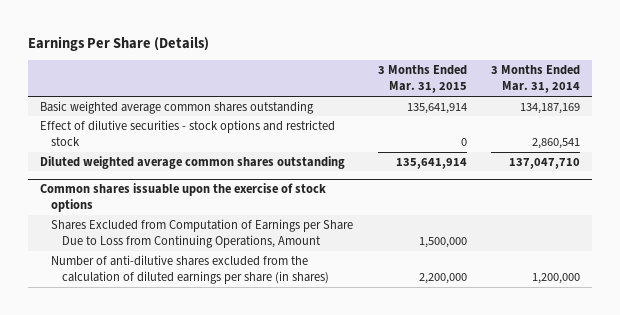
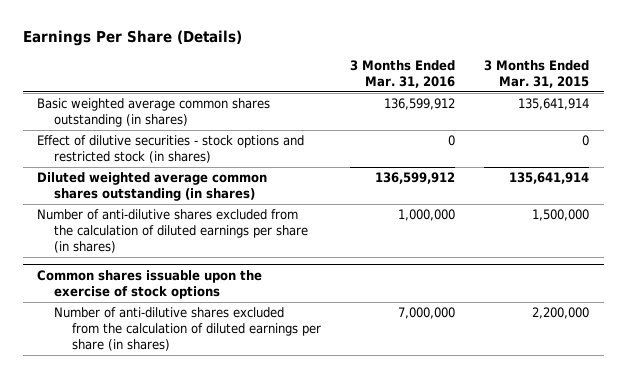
[490,65,580,94] 3 Months Ended Mar. 31, 2014 -> none
none -> [349,59,455,88] 3 Months Ended Mar. 31, 2016
[40,100,315,114] Basic weighted average common shares outstanding -> [37,98,271,127] Basic weighted average common shares outstanding (in shares)
[40,119,336,147] Effect of dilutive securities - stock options and restricted stock -> [37,135,305,163] Effect of dilutive securities - stock options and restricted stock (in shares)
[40,155,346,169] Diluted weighted average common shares outstanding -> [37,172,268,201] Diluted weighted average common shares outstanding (in shares)
none -> [37,209,309,253] Number of anti-dilutive shares excluded from the calculation of diluted earnings per share (in shares)
[51,218,354,249] Shares Excluded from Computation of Earnings per Share Due to Loss from Continuing Operations, Amount -> none

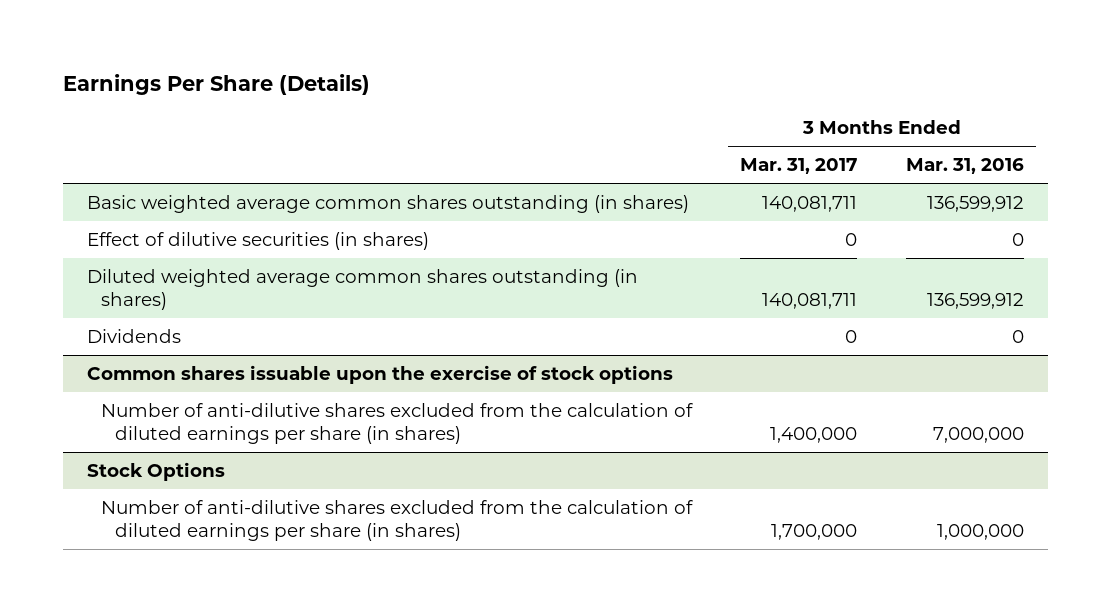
[484,59,590,88] 3 Months Ended Mar. 31, 2015 -> none
none -> [740,158,858,175] Mar. 31, 2017
[37,135,305,163] Effect of dilutive securities - stock options and restricted stock (in shares) -> [86,231,429,250] Effect of dilutive securities (in shares)
[37,209,309,253] Number of anti-dilutive shares excluded from the calculation of diluted earnings per share (in shares) -> none
none -> [86,328,181,343] Dividends
none -> [86,461,225,481] Stock Options
none -> [100,499,693,542] Number of anti-dilutive shares excluded from the calculation of diluted earnings per share (in shares)

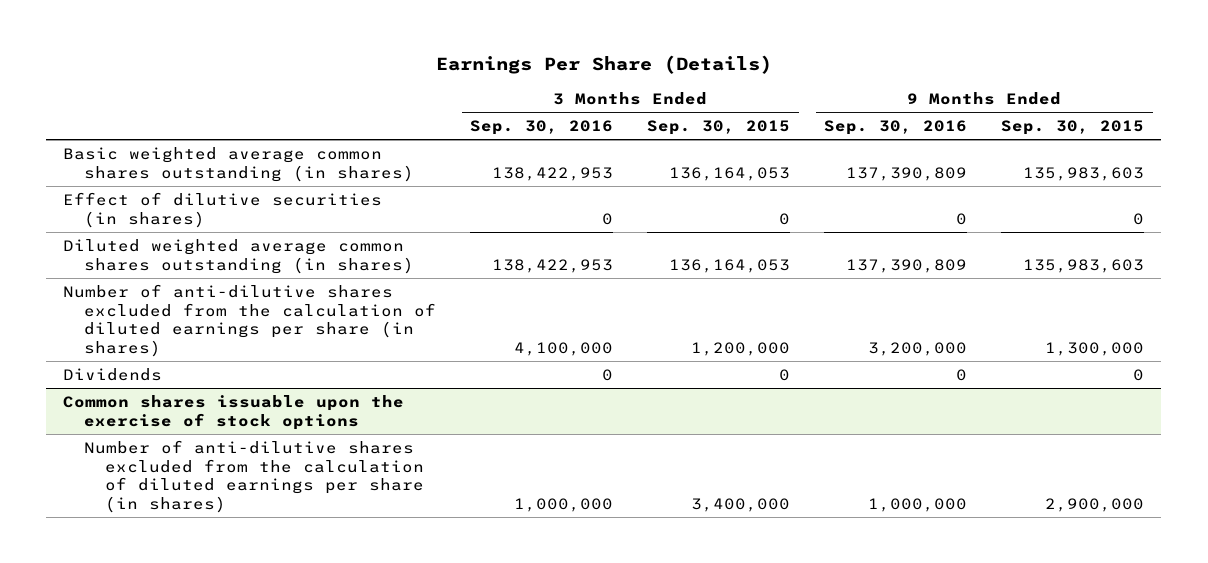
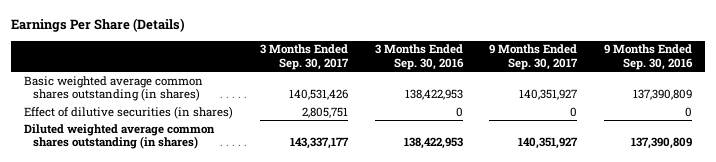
[647,120,791,136] Sep. 30, 2015 -> none
[1001,120,1145,136] Sep. 30, 2015 -> none
none -> [260,44,350,70] 3 Months Ended Sep. 30, 2017
none -> [489,44,579,70] 9 Months Ended Sep. 30, 2017
[63,283,437,357] Number of anti-dilutive shares excluded from the calculation of diluted earnings per share (in shares) -> none
[63,367,163,381] Dividends -> none
[63,394,405,430] Common shares issuable upon the exercise of stock options -> none
[84,439,424,513] Number of anti-dilutive shares excluded from the calculation of diluted earnings per share (in shares) -> none

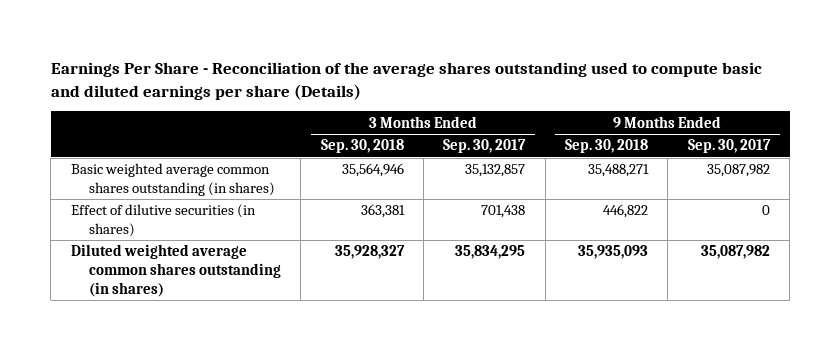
[11,18,186,33] Earnings Per Share (Details) -> [50,61,762,100] Earnings Per Share - Reconciliation of the average shares outstanding used to compute basic and diluted earnings per share (Details)
[374,44,464,70] 3 Months Ended Sep. 30, 2016 -> none
[603,44,693,70] 9 Months Ended Sep. 30, 2016 -> none
none -> [320,139,404,154] Sep. 30, 2018
none -> [565,139,649,154] Sep. 30, 2018
[289,89,349,101] 140,531,426 -> [465,164,526,178] 35,132,857
[519,89,578,101] 140,351,927 -> [706,164,770,178] 35,087,982
[302,106,349,118] 2,805,751 -> [481,205,526,219] 701,438
[290,137,350,150] 143,337,177 -> [455,245,526,260] 35,834,295
[518,137,579,150] 140,351,927 -> [700,245,770,260] 35,087,982

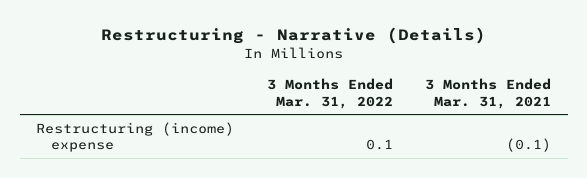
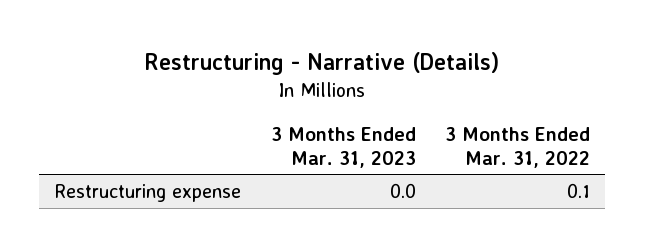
[425,78,552,109] 3 Months Ended Mar. 31, 2021 -> none
none -> [270,126,416,168] 3 Months Ended Mar. 31, 2023
[36,122,235,153] Restructuring (income) expense -> [54,184,242,203] Restructuring expense

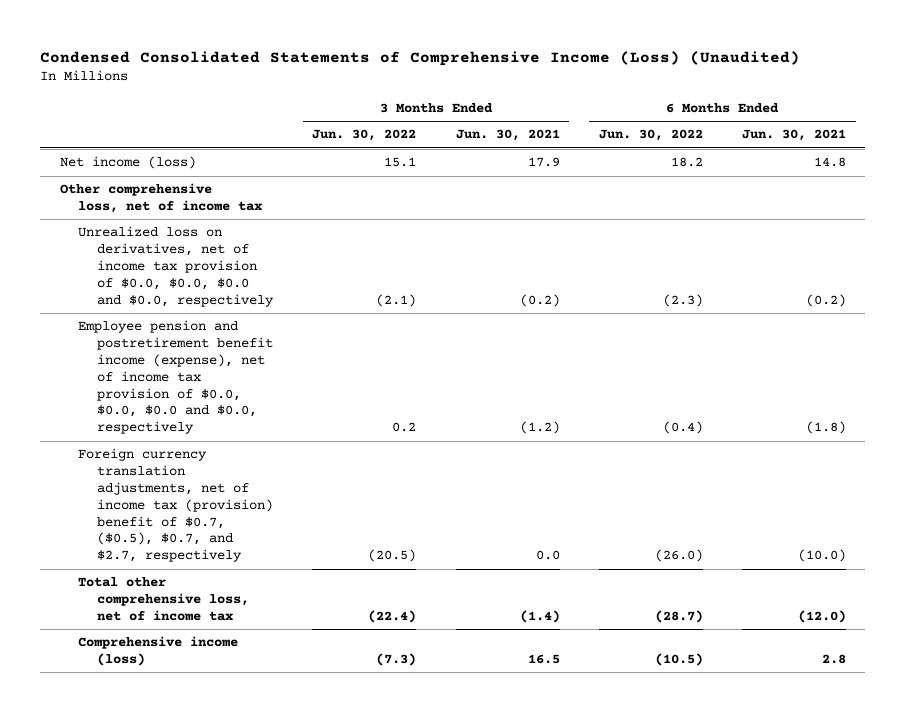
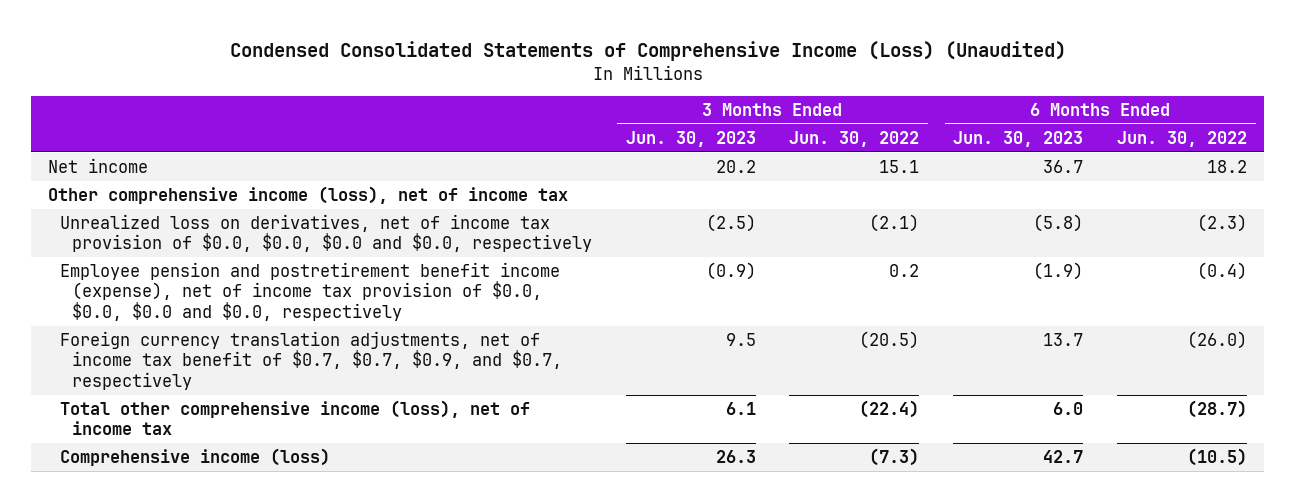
[455,129,560,142] Jun. 30, 2021 -> none
[741,129,846,142] Jun. 30, 2021 -> none
none -> [625,130,756,147] Jun. 30, 2023
none -> [953,130,1084,147] Jun. 30, 2023
[59,156,196,170] Net income (loss) -> [48,157,149,173] Net income
[59,183,263,214] Other comprehensive loss, net of income tax -> [48,185,569,204] Other comprehensive income (loss), net of income tax
[78,448,274,563] Foreign currency translation adjustments, net of income tax (provision) benefit of $0.7, ($0.5), $0.7, and $2.7, respectively -> [59,330,562,390] Foreign currency translation adjustments, net of income tax benefit of $0.7, $0.7, $0.9, and $0.7, respectively
[78,577,250,621] Total other comprehensive loss, net of income tax -> [59,399,530,436] Total other comprehensive income (loss), net of income tax

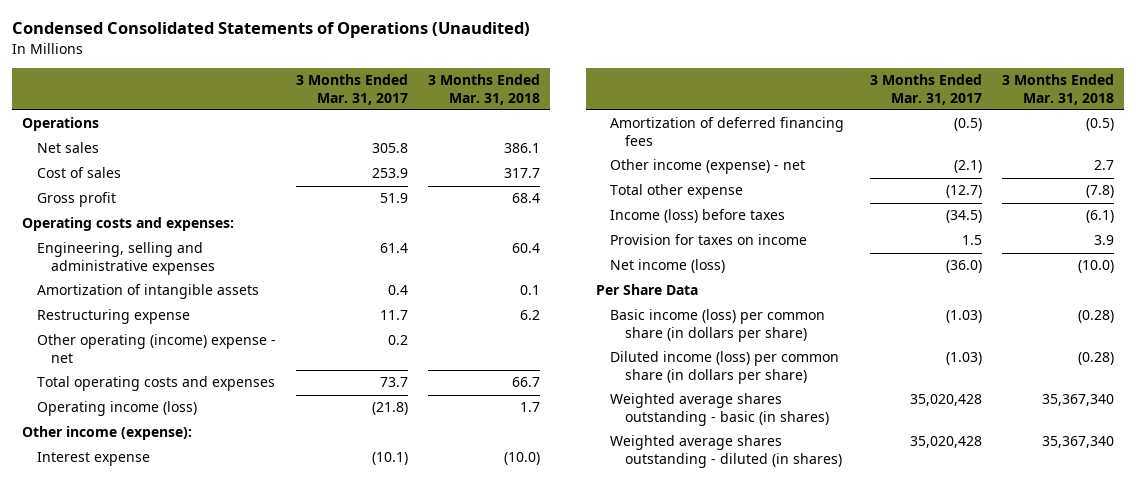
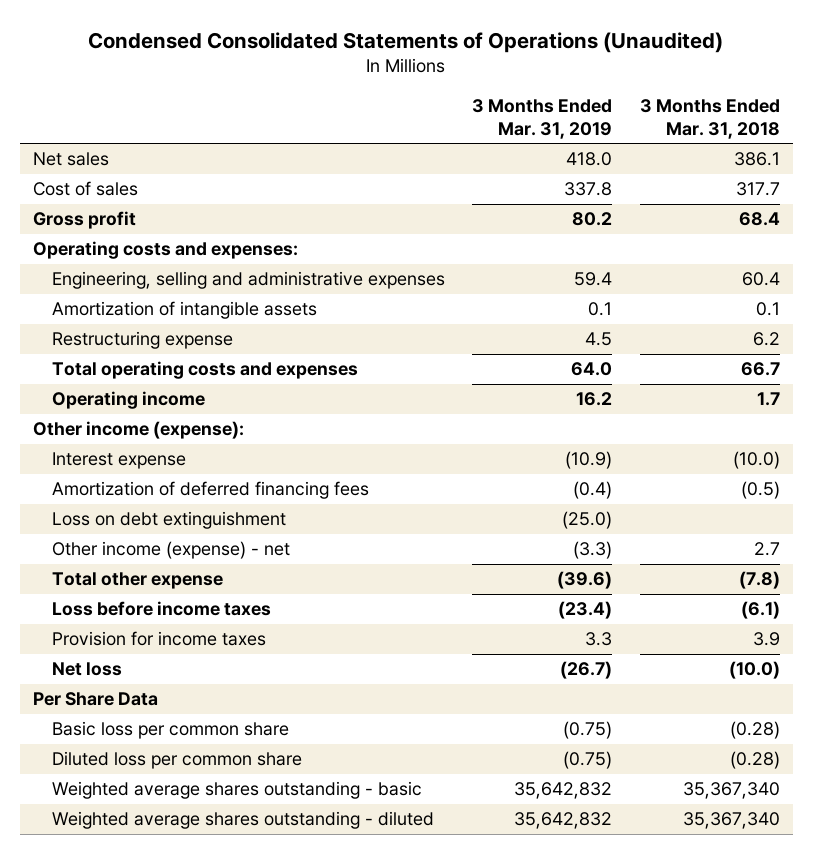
[296,74,409,105] 3 Months Ended Mar. 31, 2017 -> none
none -> [472,98,613,139] 3 Months Ended Mar. 31, 2019
[22,117,100,132] Operations -> none
[36,334,276,363] Other operating (income) expense - net -> none
[36,401,197,417] Operating income (loss) -> [51,391,205,410] Operating income
none -> [51,511,286,530] Loss on debt extinguishment
[610,209,786,224] Income (loss) before taxes -> [51,601,271,617] Loss before income taxes
[610,234,808,246] Provision for taxes on income -> [51,631,266,647] Provision for income taxes
[610,259,726,274] Net income (loss) -> [51,662,122,677] Net loss
[610,309,826,342] Basic income (loss) per common share (in dollars per share) -> [51,721,289,740] Basic loss per common share
[610,351,840,384] Diluted income (loss) per common share (in dollars per share) -> [51,751,302,770] Diluted loss per common share
[610,393,829,426] Weighted average shares outstanding - basic (in shares) -> [51,781,422,800] Weighted average shares outstanding - basic
[610,435,842,468] Weighted average shares outstanding - diluted (in shares) -> [51,811,434,830] Weighted average shares outstanding - diluted

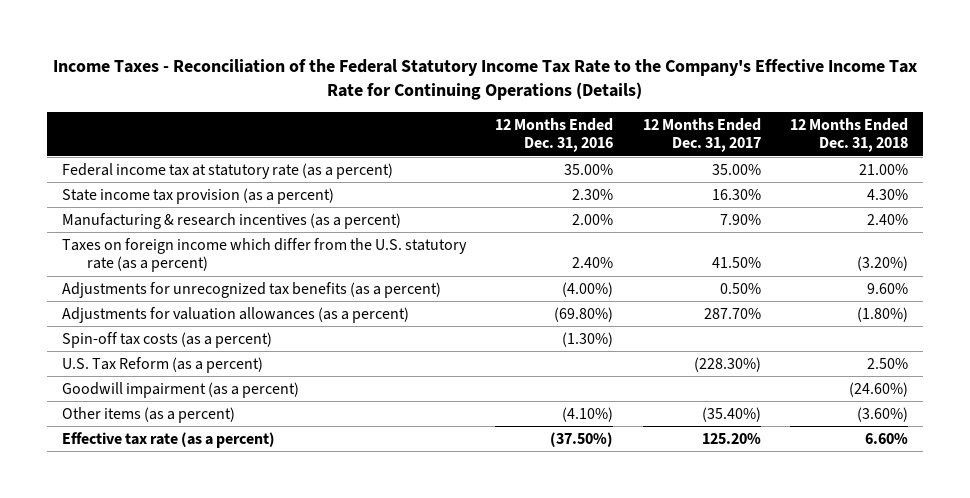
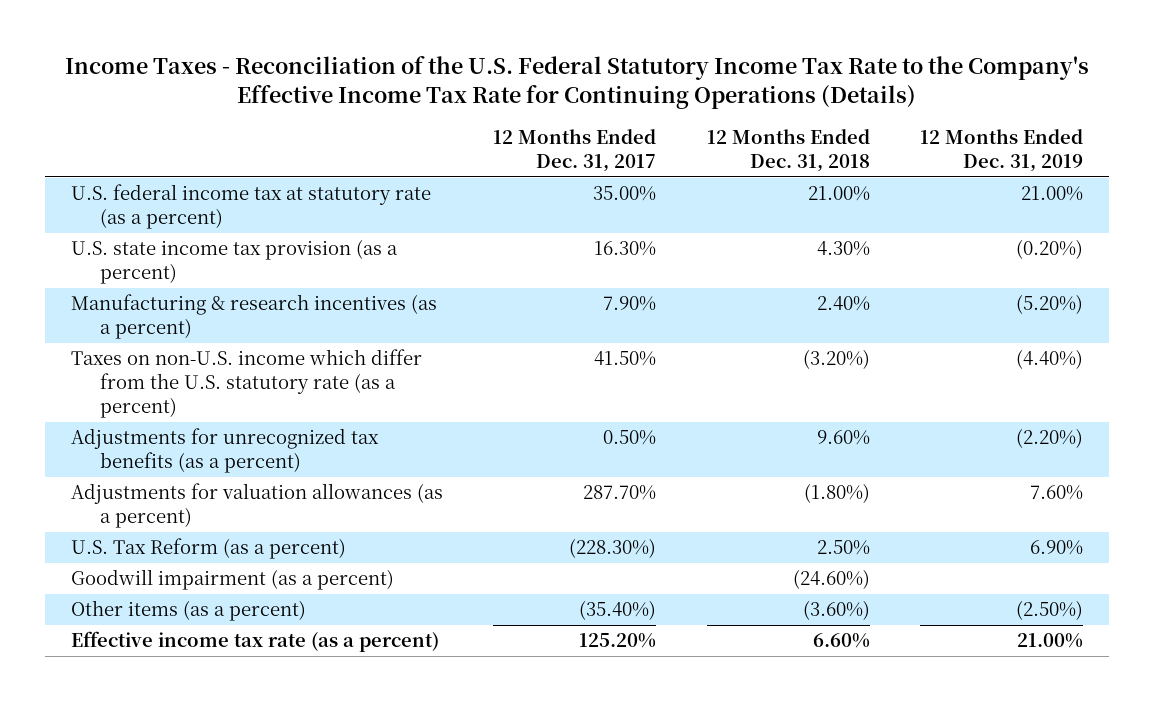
[53,58,918,101] Income Taxes - Reconciliation of the Federal Statutory Income Tax Rate to the Company's Effective Income Tax Rate for Continuing Operations (Details) -> [65,56,1090,109] Income Taxes - Reconciliation of the U.S. Federal Statutory Income Tax Rate to the Company's Effective Income Tax Rate for Continuing Operations (Details)
[495,117,614,153] 12 Months Ended Dec. 31, 2016 -> none
none -> [920,128,1084,172] 12 Months Ended Dec. 31, 2019
[62,162,394,179] Federal income tax at statutory rate (as a percent) -> [70,184,431,230] U.S. federal income tax at statutory rate (as a percent)
[62,187,335,204] State income tax provision (as a percent) -> [70,239,398,285] U.S. state income tax provision (as a percent)
[62,237,468,273] Taxes on foreign income which differ from the U.S. statutory rate (as a percent) -> [70,349,422,419] Taxes on non-U.S. income which differ from the U.S. statutory rate (as a percent)
[62,331,273,348] Spin-off tax costs (as a percent) -> none
[62,431,276,448] Effective tax rate (as a percent) -> [70,631,439,653] Effective income tax rate (as a percent)

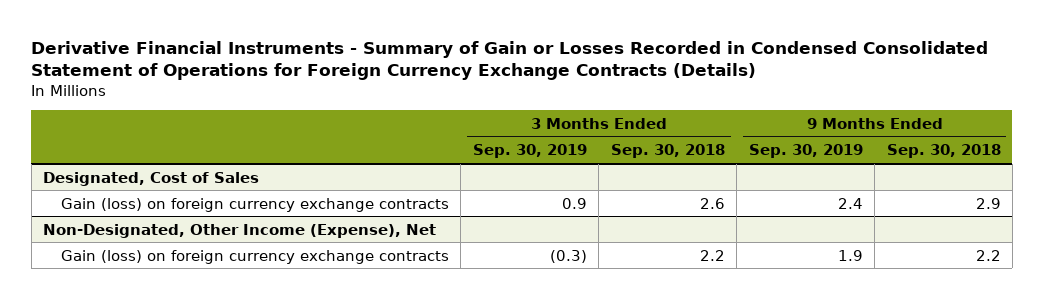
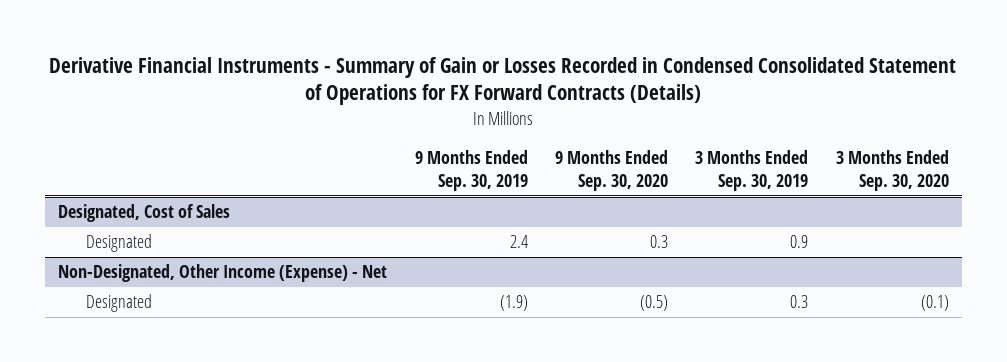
[31,40,989,81] Derivative Financial Instruments - Summary of Gain or Losses Recorded in Condensed Consolidated Statement of Operations for Foreign Currency Exchange Contracts (Details) -> [49,56,957,106] Derivative Financial Instruments - Summary of Gain or Losses Recorded in Condensed Consolidated Statement of Operations for FX Forward Contracts (Details)
[610,144,725,159] Sep. 30, 2018 -> none
[886,144,1001,159] Sep. 30, 2018 -> none
none -> [554,150,668,192] 9 Months Ended Sep. 30, 2020
none -> [835,150,949,192] 3 Months Ended Sep. 30, 2020
[60,249,449,264] Gain (loss) on foreign currency exchange contracts -> none
[60,197,449,212] Gain (loss) on foreign currency exchange contracts -> [86,234,153,253] Designated
[43,223,437,238] Non-Designated, Other Income (Expense), Net -> [58,264,388,283] Non-Designated, Other Income (Expense) - Net
none -> [86,294,153,313] Designated

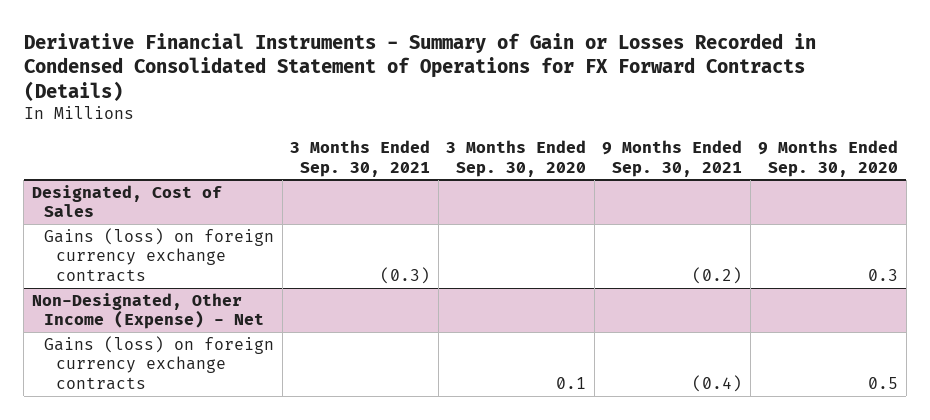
[414,150,528,192] 9 Months Ended Sep. 30, 2019 -> none
[695,150,809,192] 3 Months Ended Sep. 30, 2019 -> none
none -> [290,139,431,177] 3 Months Ended Sep. 30, 2021
none -> [602,139,743,177] 9 Months Ended Sep. 30, 2021
[86,234,153,253] Designated -> [44,227,275,283] Gains (loss) on foreign currency exchange contracts
[86,294,153,313] Designated -> none
none -> [44,335,275,391] Gains (loss) on foreign currency exchange contracts

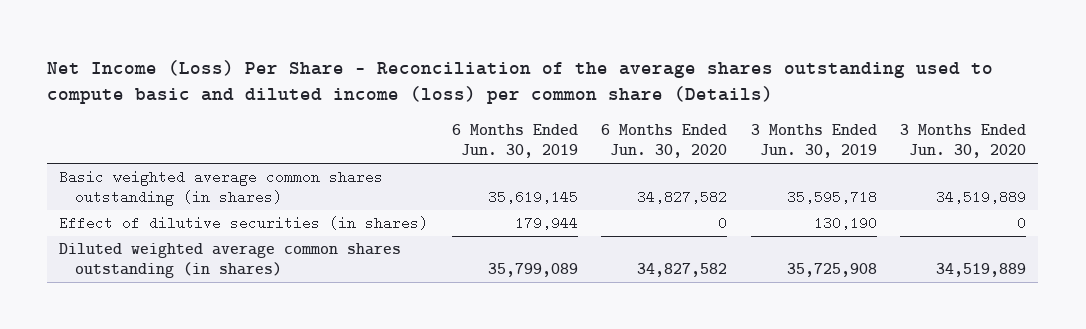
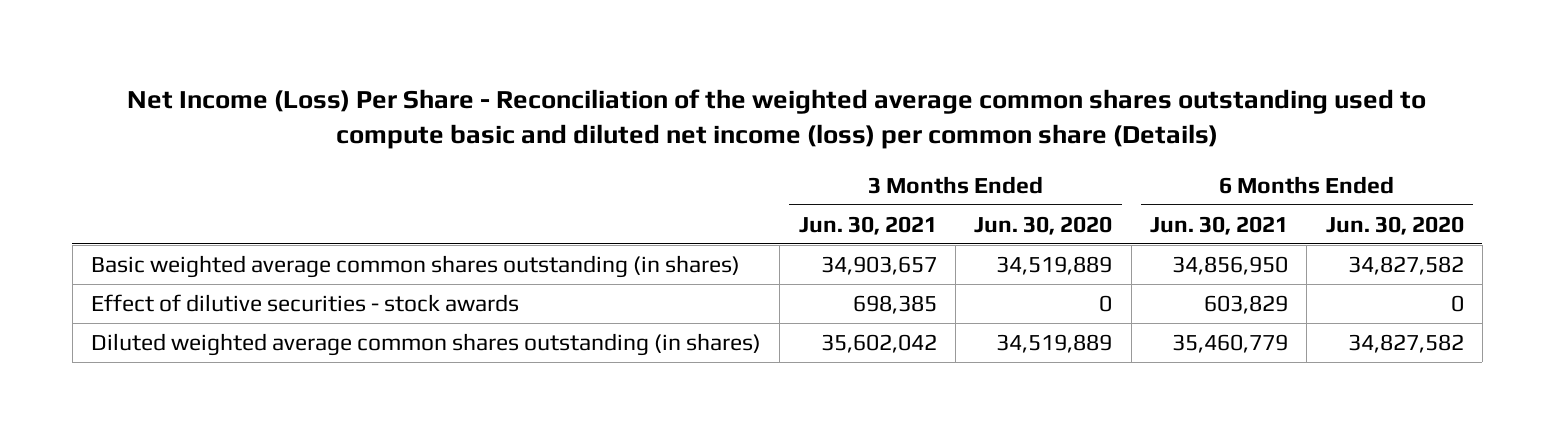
[47,59,994,105] Net Income (Loss) Per Share - Reconciliation of the average shares outstanding used to compute basic and diluted income (loss) per common share (Details) -> [127,88,1427,150] Net Income (Loss) Per Share - Reconciliation of the weighted average common shares outstanding used to compute basic and diluted net income (loss) per common share (Details)
[451,124,578,159] 6 Months Ended Jun. 30, 2019 -> none
[750,124,877,159] 3 Months Ended Jun. 30, 2019 -> none
none -> [798,215,937,235] Jun. 30, 2021
none -> [1150,215,1289,235] Jun. 30, 2021
[59,216,429,231] Effect of dilutive securities (in shares) -> [91,293,520,312] Effect of dilutive securities - stock awards

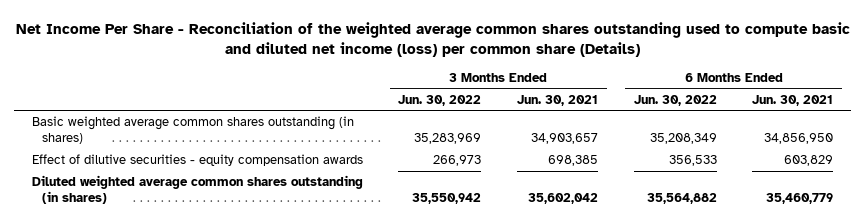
[127,88,1427,150] Net Income (Loss) Per Share - Reconciliation of the weighted average common shares outstanding used to compute basic and diluted net income (loss) per common share (Details) -> [15,22,850,58] Net Income Per Share - Reconciliation of the weighted average common shares outstanding used to compute basic and diluted net income (loss) per common share (Details)
[974,215,1113,235] Jun. 30, 2020 -> none
[1325,215,1464,235] Jun. 30, 2020 -> none
none -> [398,94,482,106] Jun. 30, 2022
none -> [633,94,717,106] Jun. 30, 2022
[91,293,520,312] Effect of dilutive securities - stock awards -> [31,154,363,167] Effect of dilutive securities - equity compensation awards

